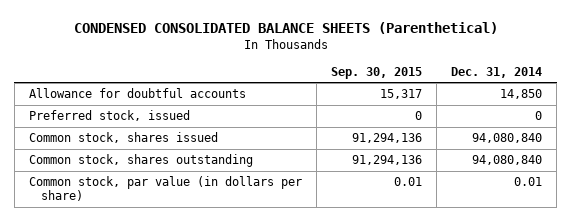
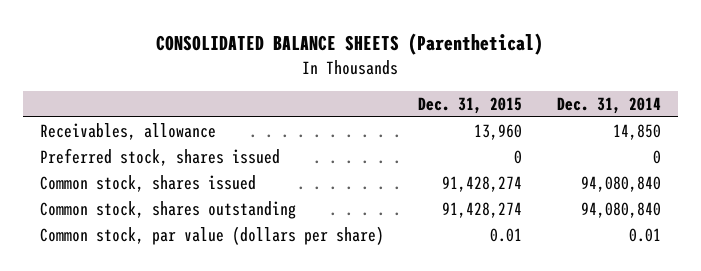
[73,21,498,34] CONDENSED CONSOLIDATED BALANCE SHEETS (Parenthetical) -> [156,32,544,55] CONSOLIDATED BALANCE SHEETS (Parenthetical)
[331,66,423,79] Sep. 30, 2015 -> none
none -> [418,97,523,115] Dec. 31, 2015
[28,88,246,99] Allowance for doubtful accounts -> [40,122,217,140] Receivables, allowance
[28,110,190,122] Preferred stock, issued -> [40,147,281,166] Preferred stock, shares issued
[28,176,302,202] Common stock, par value (in dollars per share) -> [40,225,385,245] Common stock, par value (dollars per share)

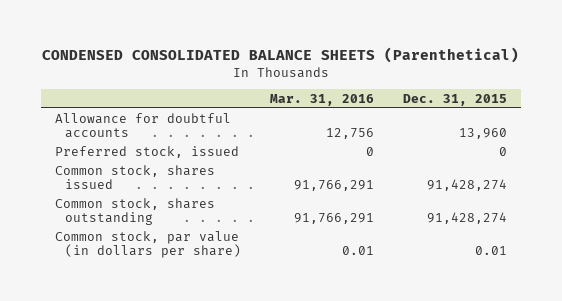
[156,32,544,55] CONSOLIDATED BALANCE SHEETS (Parenthetical) -> [41,46,519,63] CONDENSED CONSOLIDATED BALANCE SHEETS (Parenthetical)
[556,97,661,115] Dec. 31, 2014 -> none
none -> [269,93,374,106] Mar. 31, 2016
[40,122,217,140] Receivables, allowance -> [55,112,232,139] Allowance for doubtful accounts
[40,147,281,166] Preferred stock, shares issued -> [55,145,240,158] Preferred stock, issued
[40,225,385,245] Common stock, par value (dollars per share) -> [55,230,241,259] Common stock, par value (in dollars per share)

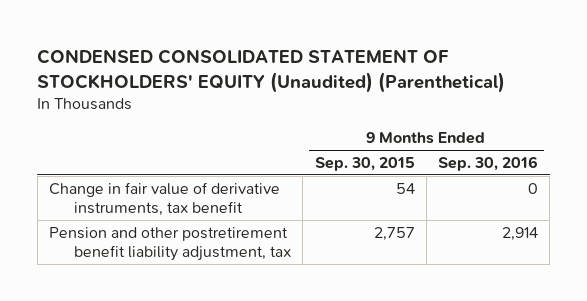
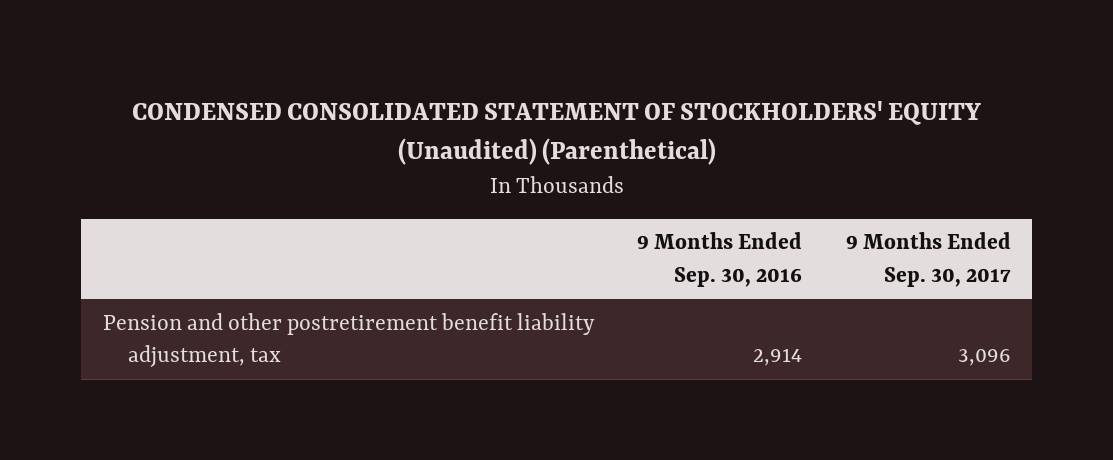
[314,156,415,171] Sep. 30, 2015 -> none
none -> [845,232,1011,287] 9 Months Ended Sep. 30, 2017
[49,181,281,216] Change in fair value of derivative instruments, tax benefit -> none

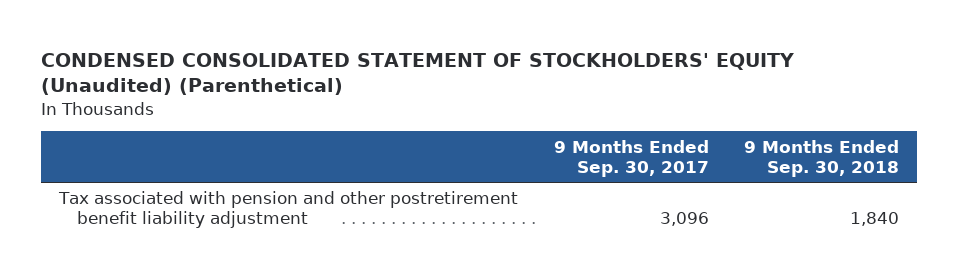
[637,232,803,287] 9 Months Ended Sep. 30, 2016 -> none
none -> [744,139,900,177] 9 Months Ended Sep. 30, 2018
[102,312,595,368] Pension and other postretirement benefit liability adjustment, tax -> [57,191,518,229] Tax associated with pension and other postretirement benefit liability adjustment

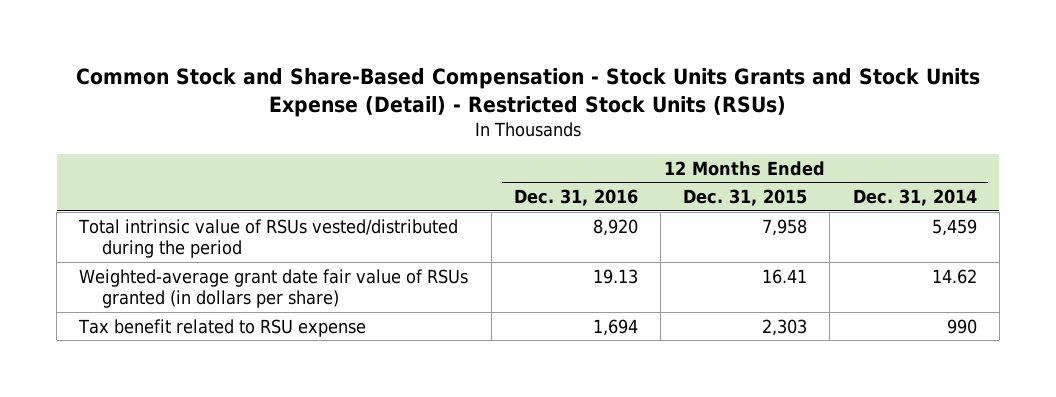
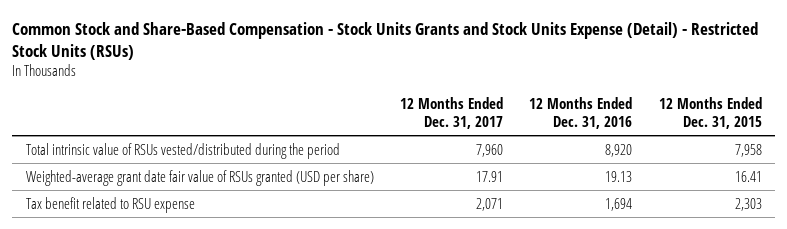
[852,189,977,207] Dec. 31, 2014 -> none
none -> [399,96,503,129] 12 Months Ended Dec. 31, 2017
[79,268,469,309] Weighted-average grant date fair value of RSUs granted (in dollars per share) -> [25,169,374,186] Weighted-average grant date fair value of RSUs granted (USD per share)

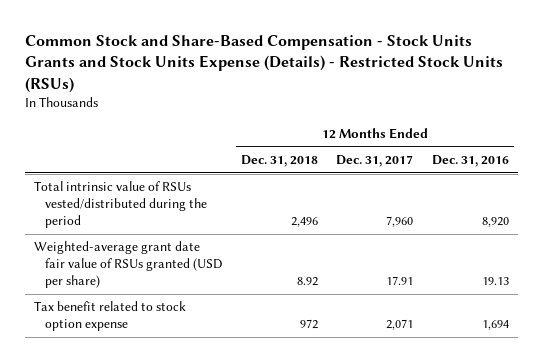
[12,21,759,60] Common Stock and Share-Based Compensation - Stock Units Grants and Stock Units Expense (Detail) - Restricted Stock Units (RSUs) -> [24,34,503,93] Common Stock and Share-Based Compensation - Stock Units Grants and Stock Units Expense (Details) - Restricted Stock Units (RSUs)
[658,96,762,129] 12 Months Ended Dec. 31, 2015 -> none
none -> [241,155,319,168] Dec. 31, 2018
[25,196,195,213] Tax benefit related to RSU expense -> [33,301,186,332] Tax benefit related to stock option expense

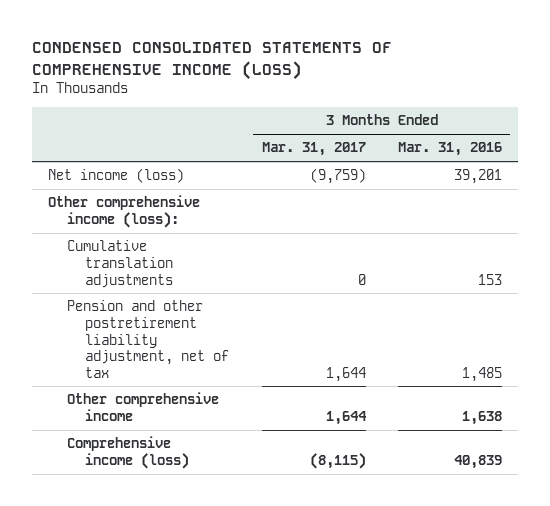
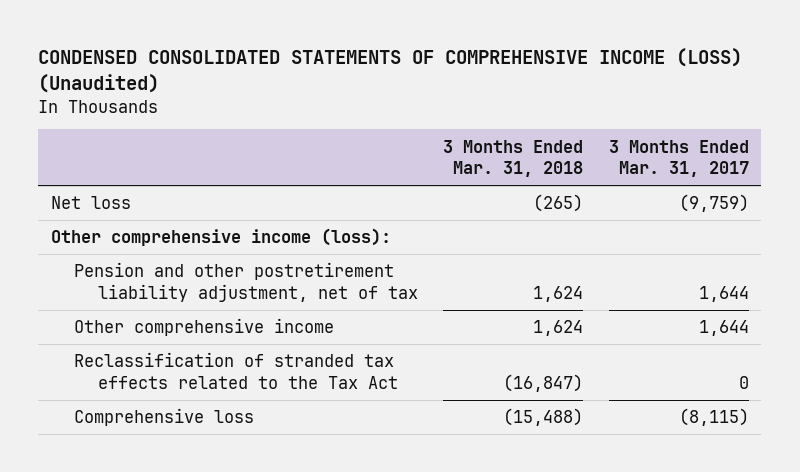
[31,42,392,80] CONDENSED CONSOLIDATED STATEMENTS OF COMPREHENSIVE INCOME (LOSS) -> [38,48,743,94] CONDENSED CONSOLIDATED STATEMENTS OF COMPREHENSIVE INCOME (LOSS) (Unaudited)
[397,142,502,157] Mar. 31, 2016 -> none
none -> [443,139,584,178] 3 Months Ended Mar. 31, 2018
[48,168,185,184] Net income (loss) -> [50,196,131,210] Net loss
[66,240,174,288] Cumulative translation adjustments -> none
none -> [74,352,398,389] Reclassification of stranded tax effects related to the Tax Act
[66,436,190,469] Comprehensive income (loss) -> [74,408,255,427] Comprehensive loss

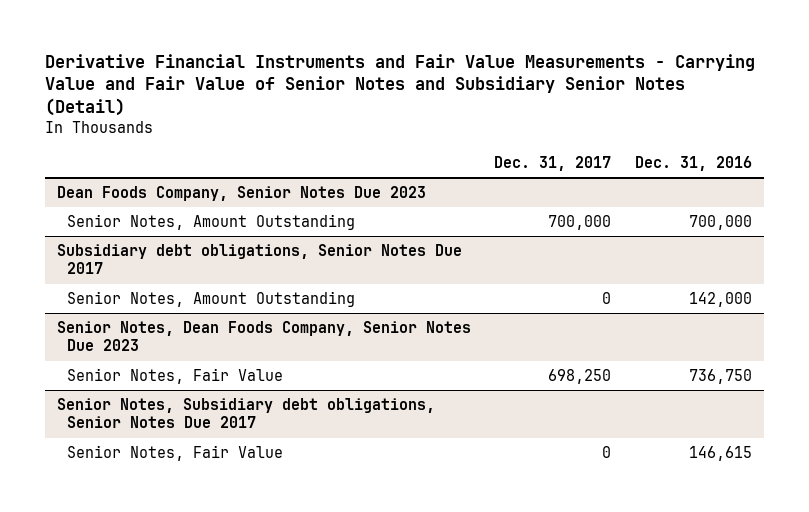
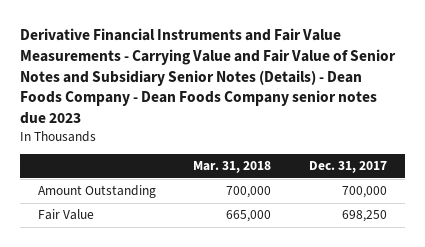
[44,53,755,117] Derivative Financial Instruments and Fair Value Measurements - Carrying Value and Fair Value of Senior Notes and Subsidiary Senior Notes (Detail) -> [19,28,396,124] Derivative Financial Instruments and Fair Value Measurements - Carrying Value and Fair Value of Senior Notes and Subsidiary Senior Notes (Details) - Dean Foods Company - Dean Foods Company senior notes due 2023
[635,156,753,172] Dec. 31, 2016 -> none
none -> [193,161,272,174] Mar. 31, 2018
[56,186,426,202] Dean Foods Company, Senior Notes Due 2023 -> none
[56,244,462,275] Subsidiary debt obligations, Senior Notes Due 2017 -> none
[67,291,356,308] Senior Notes, Amount Outstanding -> none
[56,321,471,352] Senior Notes, Dean Foods Company, Senior Notes Due 2023 -> none
[56,398,435,429] Senior Notes, Subsidiary debt obligations, Senior Notes Due 2017 -> none
[67,445,284,462] Senior Notes, Fair Value -> none
[67,214,356,231] Senior Notes, Amount Outstanding -> [38,185,157,199] Amount Outstanding
[67,368,284,385] Senior Notes, Fair Value -> [38,209,95,221] Fair Value

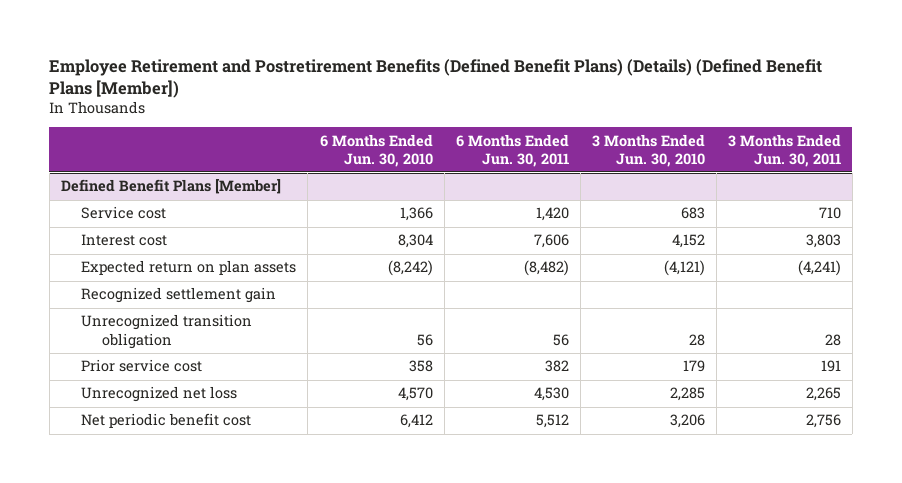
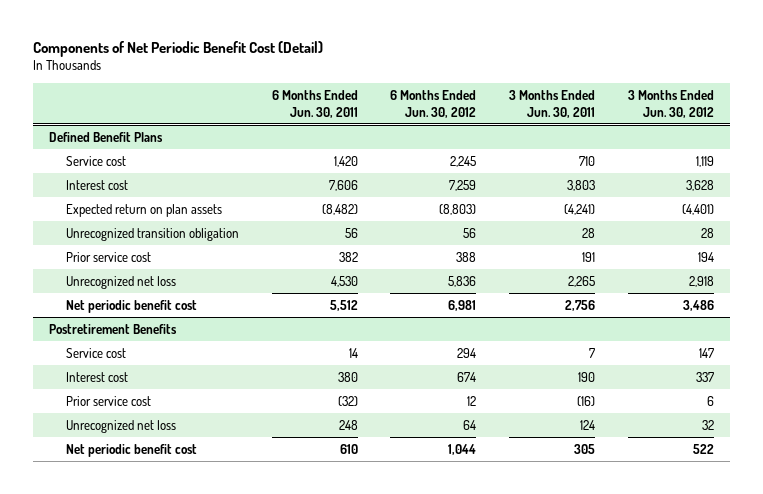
[49,58,823,98] Employee Retirement and Postretirement Benefits (Defined Benefit Plans) (Details) (Defined Benefit Plans [Member]) -> [32,40,323,57] Components of Net Periodic Benefit Cost (Detail)
[319,133,433,167] 6 Months Ended Jun. 30, 2010 -> none
[591,133,705,167] 3 Months Ended Jun. 30, 2010 -> none
none -> [390,90,477,118] 6 Months Ended Jun. 30, 2012
none -> [628,90,715,118] 3 Months Ended Jun. 30, 2012
[60,179,281,195] Defined Benefit Plans [Member] -> [49,131,164,142] Defined Benefit Plans
[81,287,277,304] Recognized settlement gain -> none
none -> [49,323,178,334] Postretirement Benefits
none -> [65,347,126,358] Service cost
none -> [65,371,128,382] Interest cost
none -> [65,395,151,406] Prior service cost
none -> [65,419,176,433] Unrecognized net loss
none -> [65,443,197,457] Net periodic benefit cost

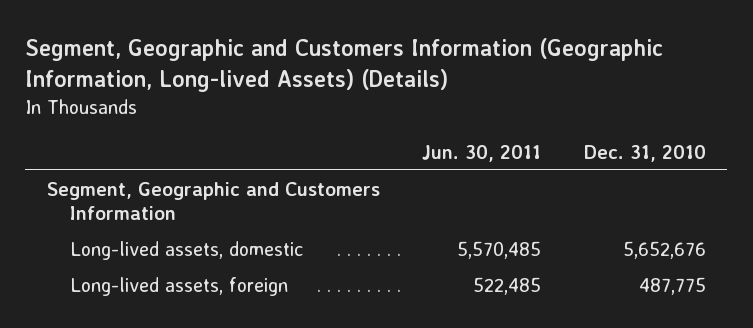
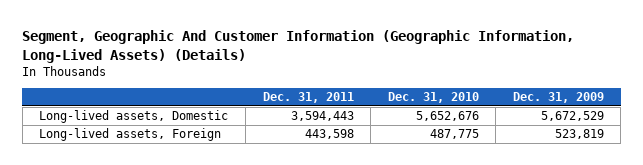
[25,38,664,93] Segment, Geographic and Customers Information (Geographic Information, Long-lived Assets) (Details) -> [22,30,575,63] Segment, Geographic And Customer Information (Geographic Information, Long-Lived Assets) (Details)
[422,144,542,162] Jun. 30, 2011 -> none
none -> [262,92,354,104] Dec. 31, 2011
none -> [512,92,604,104] Dec. 31, 2009
[46,181,380,221] Segment, Geographic and Customers Information -> none
[70,240,304,260] Long-lived assets, domestic -> [39,110,229,124] Long-lived assets, Domestic
[70,276,289,296] Long-lived assets, foreign -> [39,128,222,142] Long-lived assets, Foreign

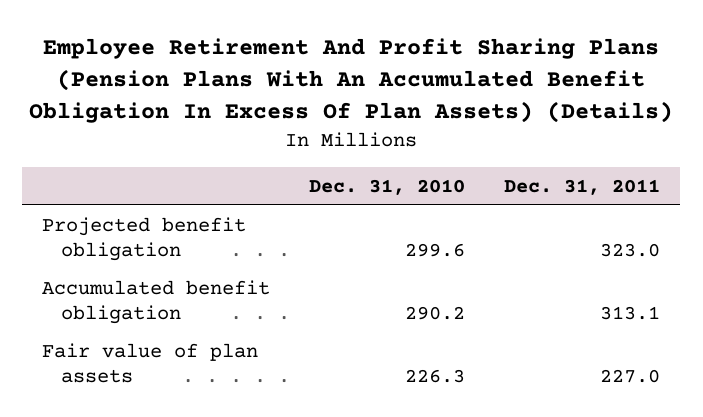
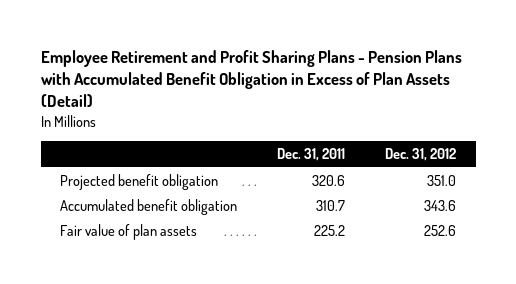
[29,38,674,124] Employee Retirement And Profit Sharing Plans (Pension Plans With An Accumulated Benefit Obligation In Excess Of Plan Assets) (Details) -> [40,49,462,108] Employee Retirement and Profit Sharing Plans - Pension Plans with Accumulated Benefit Obligation in Excess of Plan Assets (Detail)
[309,178,466,195] Dec. 31, 2010 -> none
none -> [385,148,457,162] Dec. 31, 2012
[600,242,661,257] 323.0 -> [312,174,346,186] 320.6
[600,305,661,320] 313.1 -> [316,199,346,211] 310.7
[600,368,661,383] 227.0 -> [314,224,346,236] 225.2

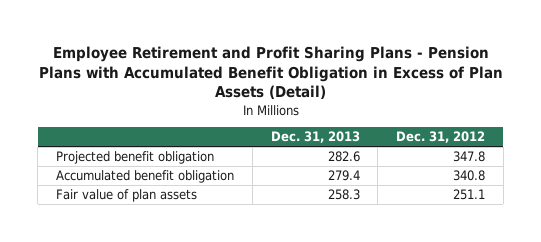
[277,148,346,162] Dec. 31, 2011 -> none
none -> [270,131,360,144] Dec. 31, 2013
[427,174,457,186] 351.0 -> [453,151,486,163] 347.8
[424,199,457,211] 343.6 -> [453,170,486,182] 340.8
[424,224,457,236] 252.6 -> [453,189,486,201] 251.1

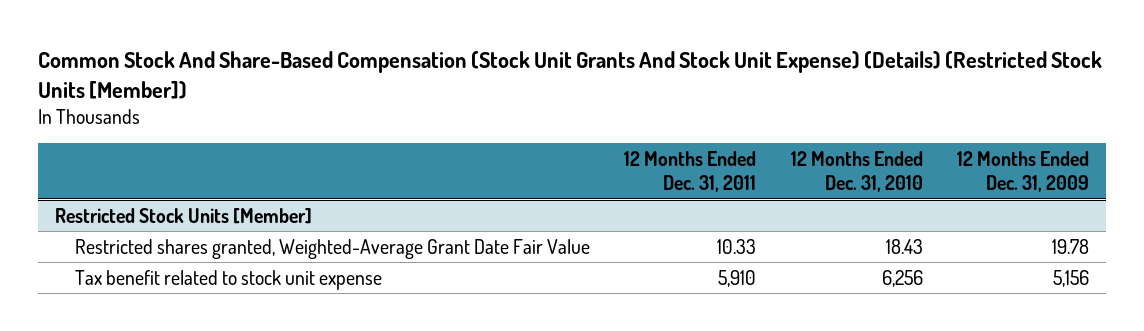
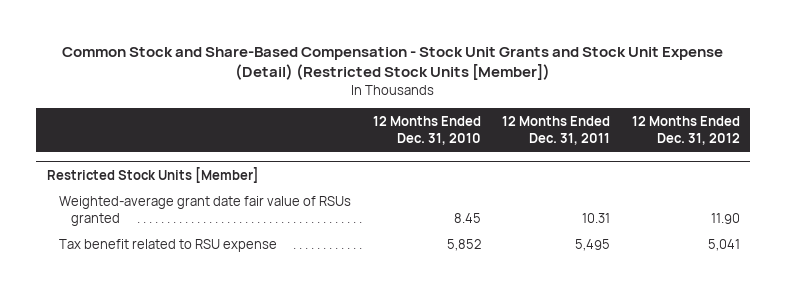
[37,50,1102,99] Common Stock And Share-Based Compensation (Stock Unit Grants And Stock Unit Expense) (Details) (Restricted Stock Units [Member]) -> [62,46,724,81] Common Stock and Share-Based Compensation - Stock Unit Grants and Stock Unit Expense (Detail) (Restricted Stock Units [Member])
[956,150,1089,193] 12 Months Ended Dec. 31, 2009 -> none
none -> [631,116,740,146] 12 Months Ended Dec. 31, 2012
[75,238,591,259] Restricted shares granted, Weighted-Average Grant Date Fair Value -> [59,196,352,226] Weighted-average grant date fair value of RSUs granted
[717,238,757,254] 10.33 -> [582,212,611,223] 10.31
[885,238,923,254] 18.43 -> [453,212,481,223] 8.45
[75,269,383,290] Tax benefit related to stock unit expense -> [59,239,278,253] Tax benefit related to RSU expense
[718,269,757,287] 5,910 -> [575,239,611,252] 5,495
[881,269,923,287] 6,256 -> [446,239,481,252] 5,852

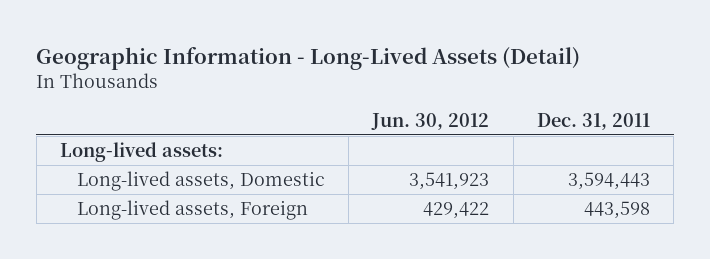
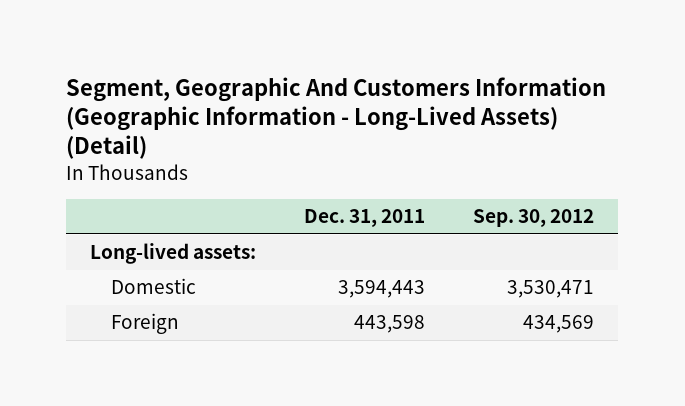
[36,46,581,70] Geographic Information - Long-Lived Assets (Detail) -> [66,76,607,160] Segment, Geographic And Customers Information (Geographic Information - Long-Lived Assets) (Detail)
[371,112,490,130] Jun. 30, 2012 -> none
none -> [473,209,595,228] Sep. 30, 2012
[76,171,325,192] Long-lived assets, Domestic -> [111,278,197,295] Domestic
[76,200,308,221] Long-lived assets, Foreign -> [111,313,180,335] Foreign

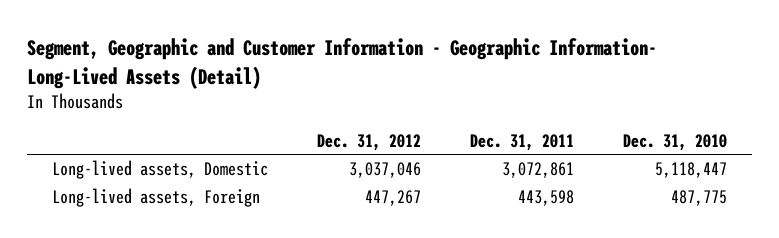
[66,76,607,160] Segment, Geographic And Customers Information (Geographic Information - Long-Lived Assets) (Detail) -> [26,38,657,89] Segment, Geographic and Customer Information - Geographic Information- Long-Lived Assets (Detail)
[473,209,595,228] Sep. 30, 2012 -> none
none -> [316,133,421,151] Dec. 31, 2012
none -> [623,133,728,151] Dec. 31, 2010
[90,243,257,265] Long-lived assets: -> none
[111,278,197,295] Domestic -> [51,160,268,180] Long-lived assets, Domestic
[338,280,426,299] 3,594,443 -> [502,162,575,179] 3,072,861
[111,313,180,335] Foreign -> [51,188,260,208] Long-lived assets, Foreign

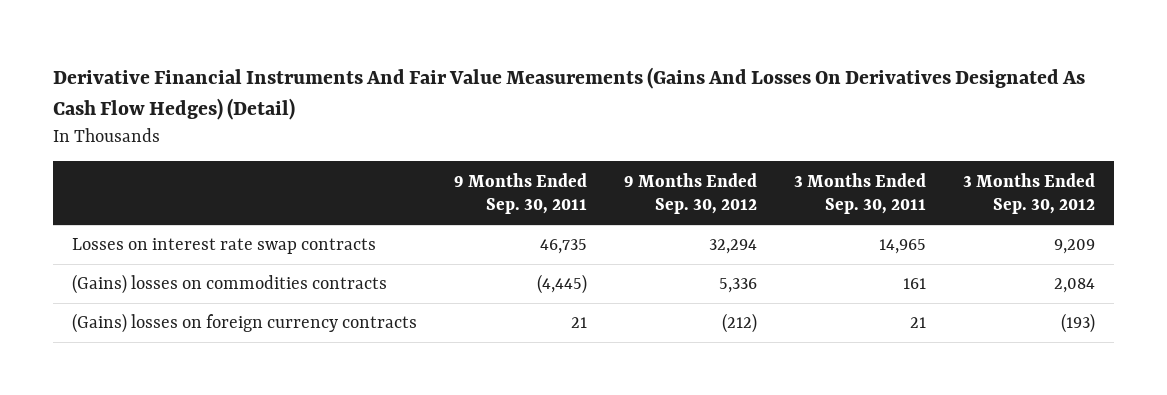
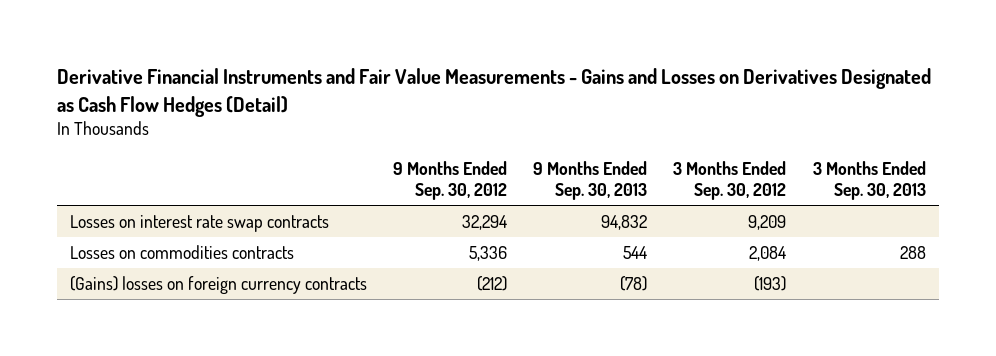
[53,67,1086,120] Derivative Financial Instruments And Fair Value Measurements (Gains And Losses On Derivatives Designated As Cash Flow Hedges) (Detail) -> [56,68,931,117] Derivative Financial Instruments and Fair Value Measurements - Gains and Losses on Derivatives Designated as Cash Flow Hedges (Detail)
[453,172,587,215] 9 Months Ended Sep. 30, 2011 -> none
[794,172,927,215] 3 Months Ended Sep. 30, 2011 -> none
none -> [533,160,648,201] 9 Months Ended Sep. 30, 2013
none -> [812,160,926,201] 3 Months Ended Sep. 30, 2013
[71,274,387,295] (Gains) losses on commodities contracts -> [70,244,295,259] Losses on commodities contracts

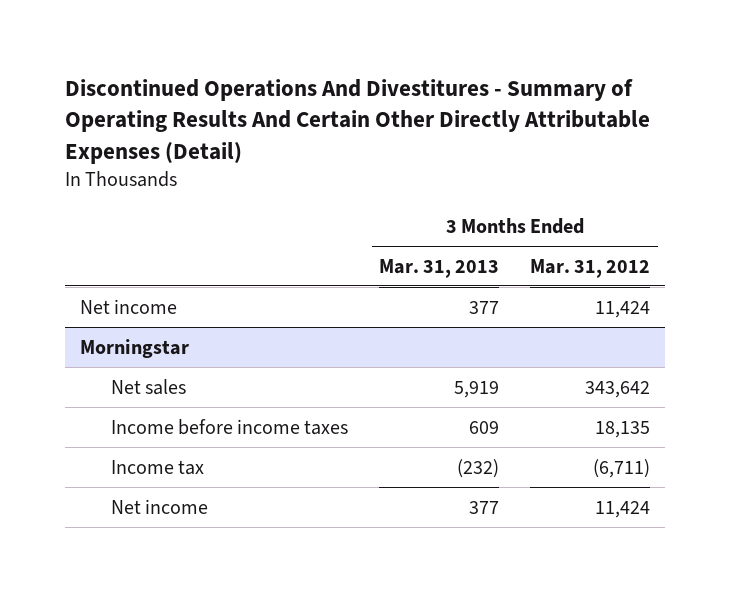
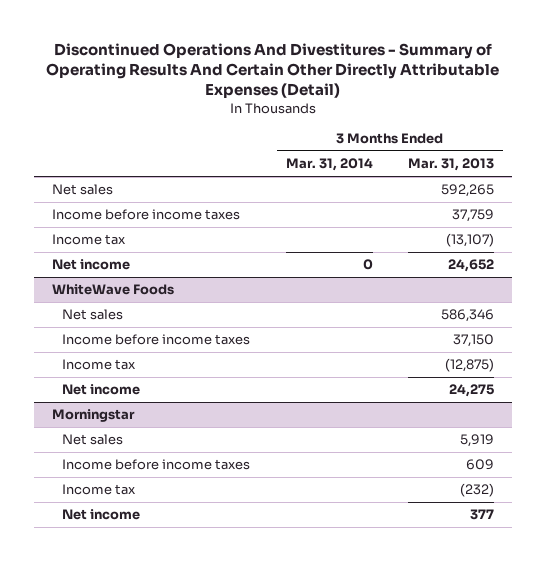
[529,258,650,278] Mar. 31, 2012 -> none
none -> [285,158,373,172] Mar. 31, 2014
none -> [52,184,114,196] Net sales
none -> [52,209,241,221] Income before income taxes
none -> [52,234,127,246] Income tax
[469,300,500,314] 377 -> [447,259,494,273] 24,652
none -> [52,284,175,296] WhiteWave Foods
none -> [62,309,124,321] Net sales
none -> [62,334,251,346] Income before income taxes
none -> [62,359,137,371] Income tax
none -> [62,384,141,396] Net income

